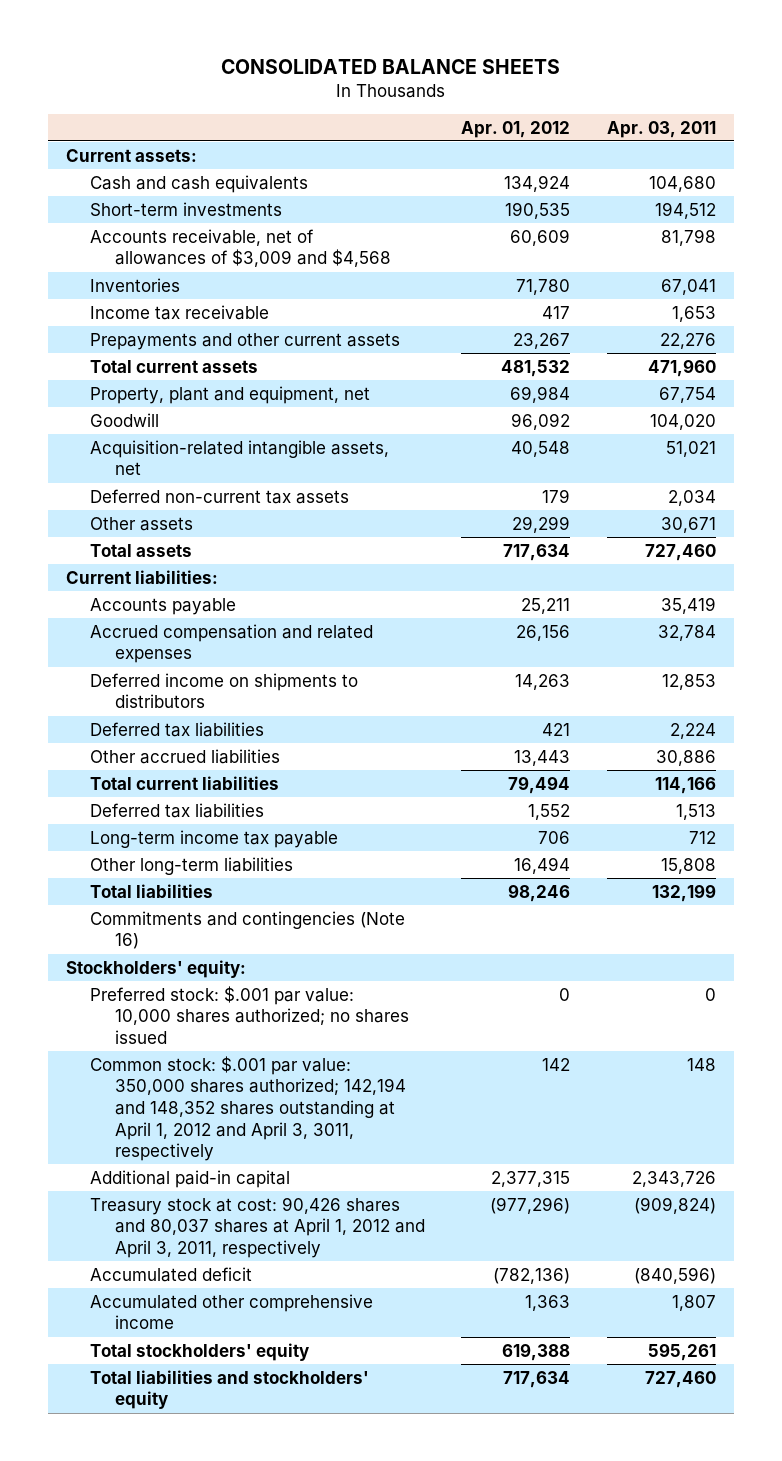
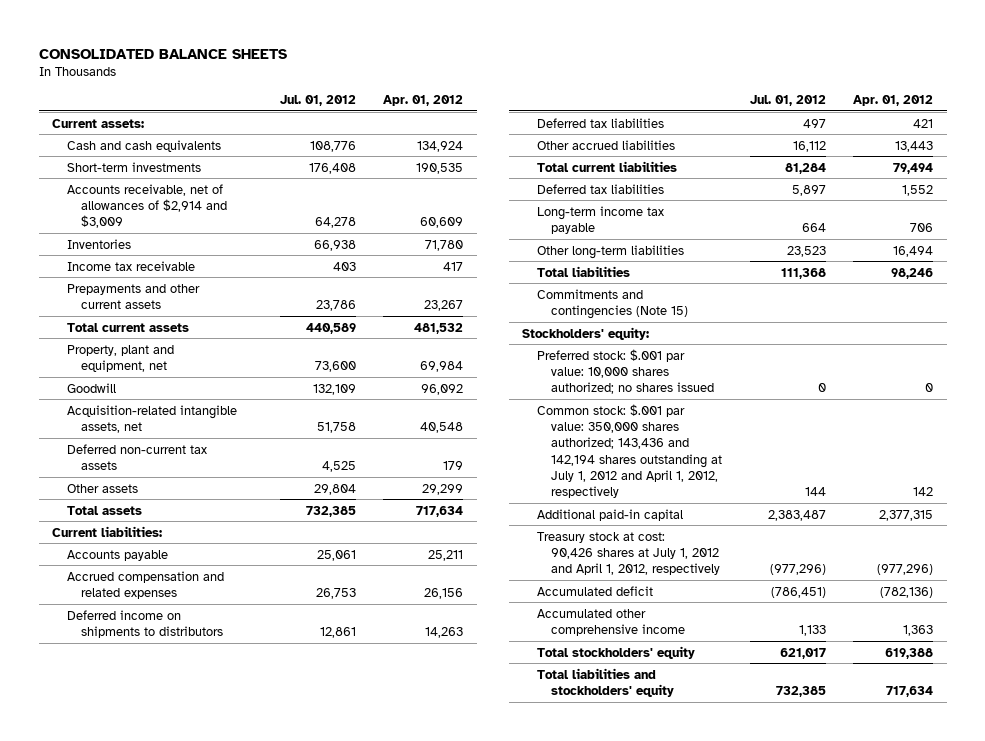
[606,120,716,138] Apr. 03, 2011 -> none
none -> [279,95,356,107] Jul. 01, 2012
[90,228,391,268] Accounts receivable, net of allowances of $3,009 and $4,568 -> [66,183,228,229] Accounts receivable, net of allowances of $2,914 and $3,009
[90,910,406,950] Commitments and contingencies (Note 16) -> [536,288,689,319] Commitments and contingencies (Note 15)
[90,1055,406,1162] Common stock: $.001 par value: 350,000 shares authorized; 142,194 and 148,352 shares outstanding at April 1, 2012 and April 3, 3011, respectively -> [536,403,723,499] Common stock: $.001 par value: 350,000 shares authorized; 143,436 and 142,194 shares outstanding at July 1, 2012 and April 1, 2012, respectively
[90,1196,425,1258] Treasury stock at cost: 90,426 shares and 80,037 shares at April 1, 2012 and April 3, 2011, respectively -> [536,531,721,576] Treasury stock at cost: 90,426 shares at July 1, 2012 and April 1, 2012, respectively

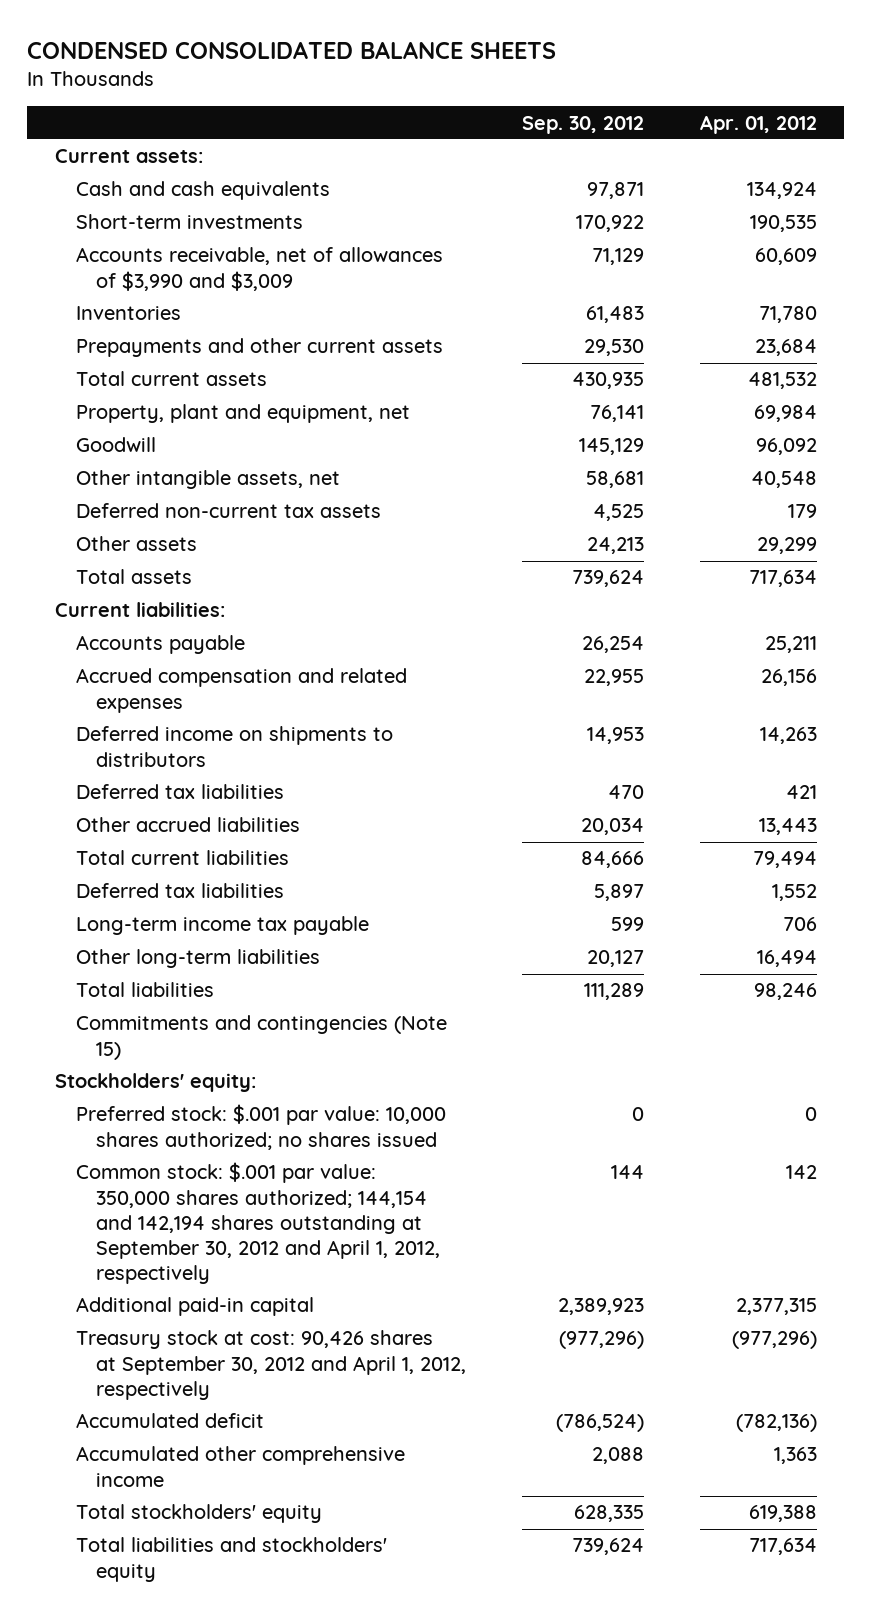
[38,48,287,59] CONSOLIDATED BALANCE SHEETS -> [27,40,557,59] CONDENSED CONSOLIDATED BALANCE SHEETS
[279,95,356,107] Jul. 01, 2012 -> none
none -> [522,115,645,134] Sep. 30, 2012
[66,183,228,229] Accounts receivable, net of allowances of $2,914 and $3,009 -> [75,247,443,291] Accounts receivable, net of allowances of $3,990 and $3,009
[66,260,195,271] Income tax receivable -> none
[424,299,464,311] 23,267 -> [754,339,817,357] 23,684
[66,404,237,433] Acquisition-related intangible assets, net -> [75,470,340,490] Other intangible assets, net
[536,403,723,499] Common stock: $.001 par value: 350,000 shares authorized; 143,436 and 142,194 shares outstanding at July 1, 2012 and April 1, 2012, respectively -> [75,1162,441,1285] Common stock: $.001 par value: 350,000 shares authorized; 144,154 and 142,194 shares outstanding at September 30, 2012 and April 1, 2012, respectively
[536,531,721,576] Treasury stock at cost: 90,426 shares at July 1, 2012 and April 1, 2012, respectively -> [75,1330,467,1400] Treasury stock at cost: 90,426 shares at September 30, 2012 and April 1, 2012, respectively

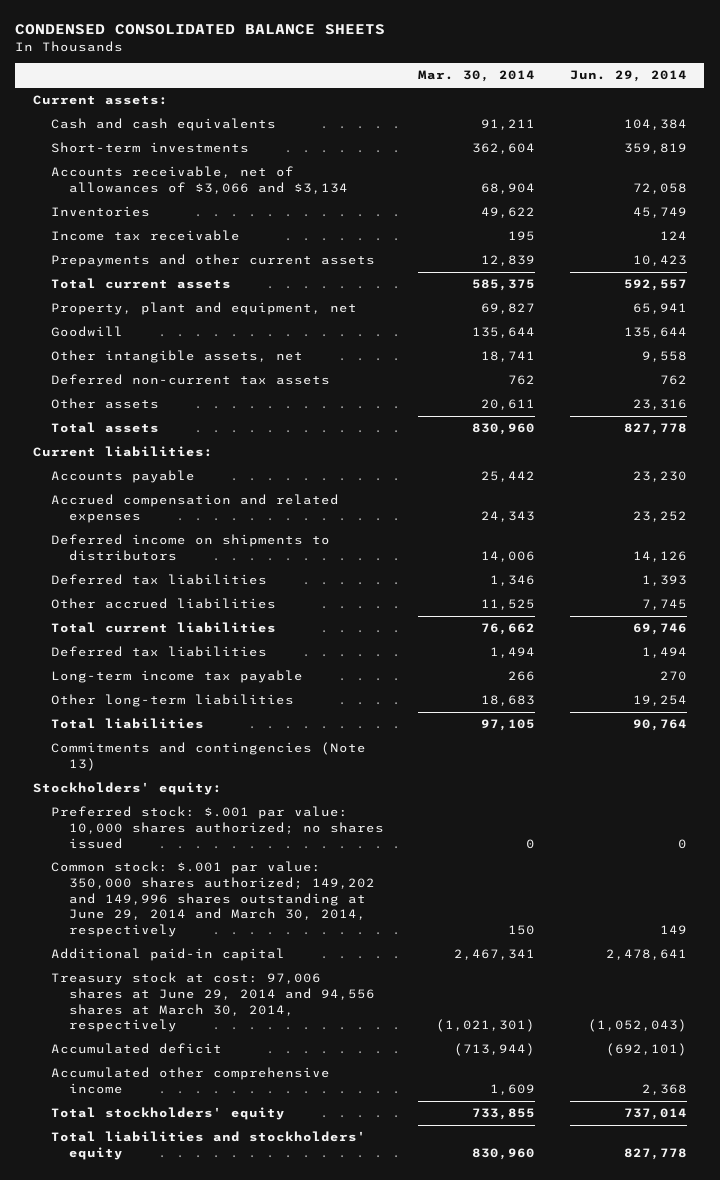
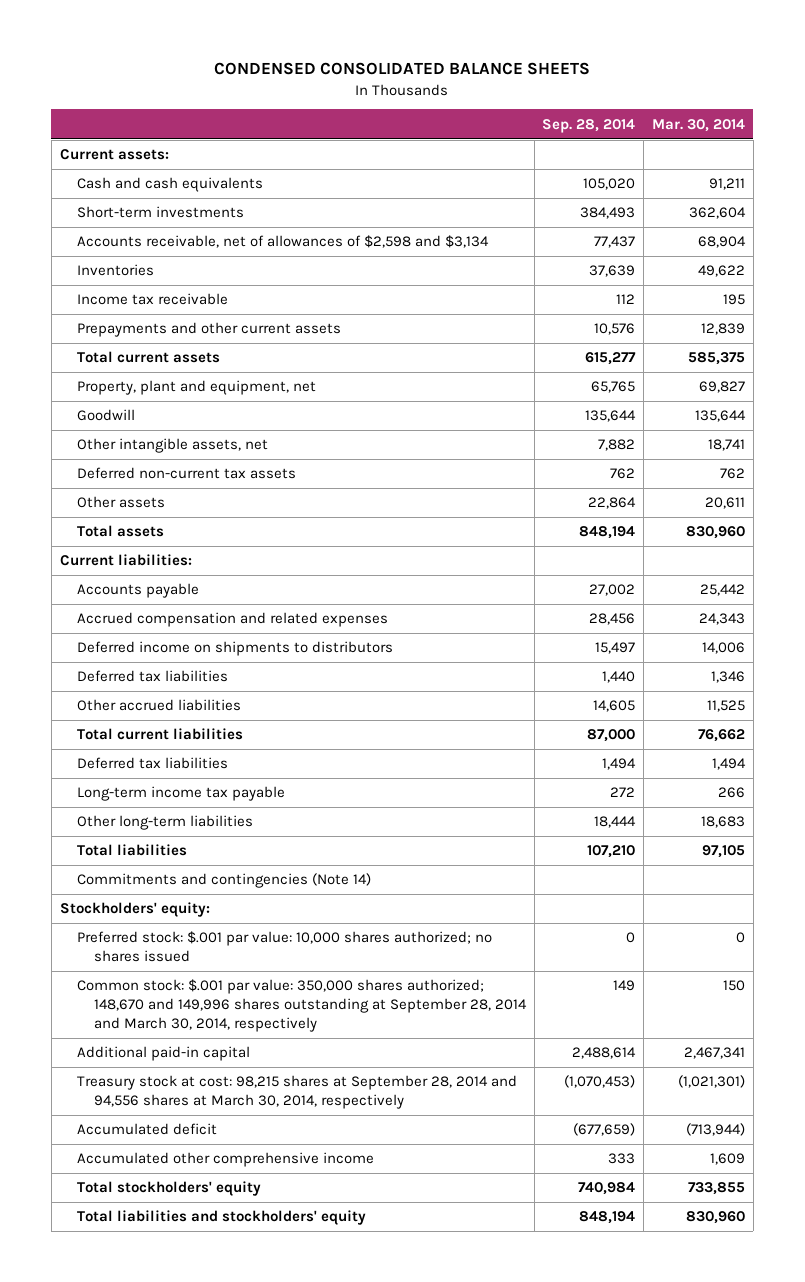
[570,70,688,83] Jun. 29, 2014 -> none
none -> [542,118,636,133] Sep. 28, 2014
[50,166,348,194] Accounts receivable, net of allowances of $3,066 and $3,134 -> [76,235,489,249] Accounts receivable, net of allowances of $2,598 and $3,134
[50,742,366,771] Commitments and contingencies (Note 13) -> [76,873,371,889] Commitments and contingencies (Note 14)
[50,861,375,937] Common stock: $.001 par value: 350,000 shares authorized; 149,202 and 149,996 shares outstanding at June 29, 2014 and March 30, 2014, respectively -> [76,979,527,1033] Common stock: $.001 par value: 350,000 shares authorized; 148,670 and 149,996 shares outstanding at September 28, 2014 and March 30, 2014, respectively
[50,972,375,1033] Treasury stock at cost: 97,006 shares at June 29, 2014 and 94,556 shares at March 30, 2014, respectively -> [76,1075,517,1110] Treasury stock at cost: 98,215 shares at September 28, 2014 and 94,556 shares at March 30, 2014, respectively

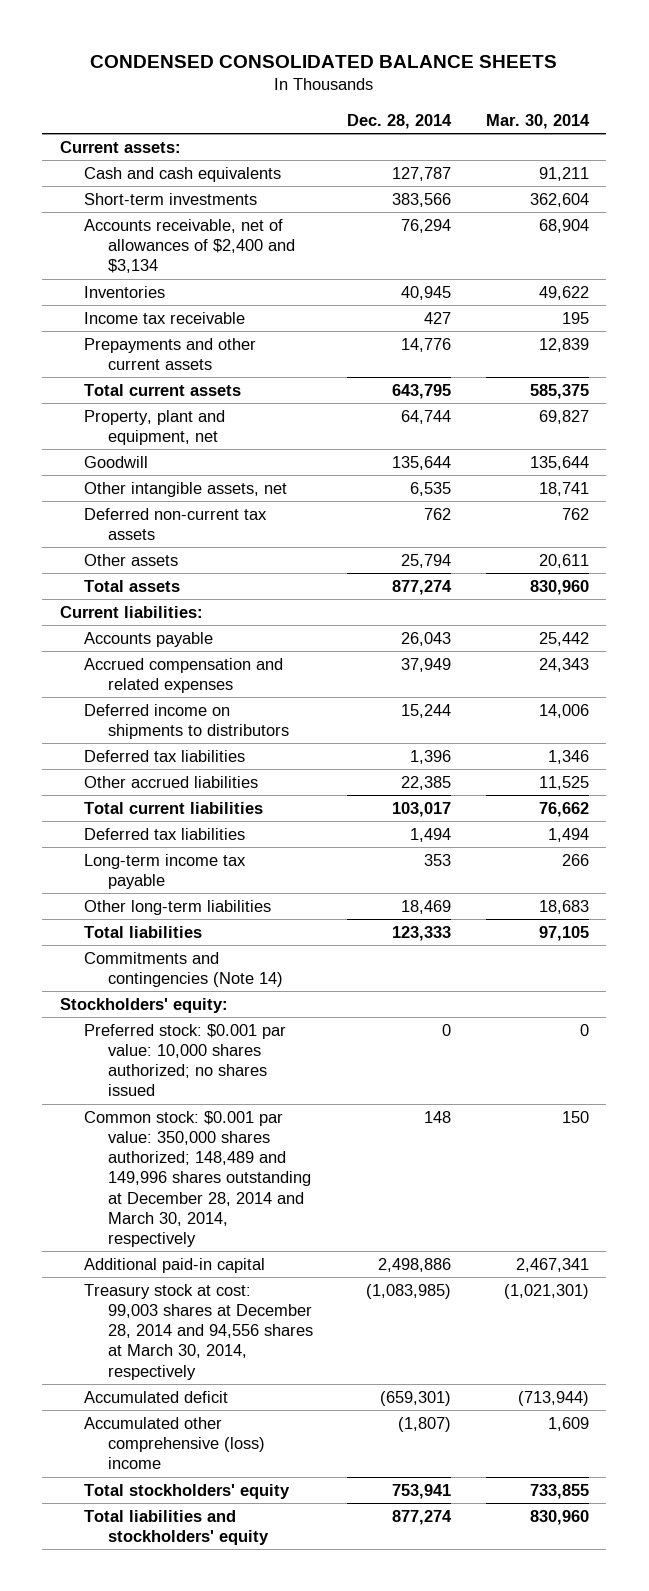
[542,118,636,133] Sep. 28, 2014 -> none
none -> [347,113,453,129] Dec. 28, 2014
[76,235,489,249] Accounts receivable, net of allowances of $2,598 and $3,134 -> [83,218,295,274] Accounts receivable, net of allowances of $2,400 and $3,134
[76,931,492,963] Preferred stock: $.001 par value: 10,000 shares authorized; no shares issued -> [83,1023,286,1097] Preferred stock: $0.001 par value: 10,000 shares authorized; no shares issued
[76,979,527,1033] Common stock: $.001 par value: 350,000 shares authorized; 148,670 and 149,996 shares outstanding at September 28, 2014 and March 30, 2014, respectively -> [83,1110,311,1248] Common stock: $0.001 par value: 350,000 shares authorized; 148,489 and 149,996 shares outstanding at December 28, 2014 and March 30, 2014, respectively
[76,1075,517,1110] Treasury stock at cost: 98,215 shares at September 28, 2014 and 94,556 shares at March 30, 2014, respectively -> [83,1283,313,1380] Treasury stock at cost: 99,003 shares at December 28, 2014 and 94,556 shares at March 30, 2014, respectively
[76,1152,374,1168] Accumulated other comprehensive income -> [83,1416,265,1470] Accumulated other comprehensive (loss) income

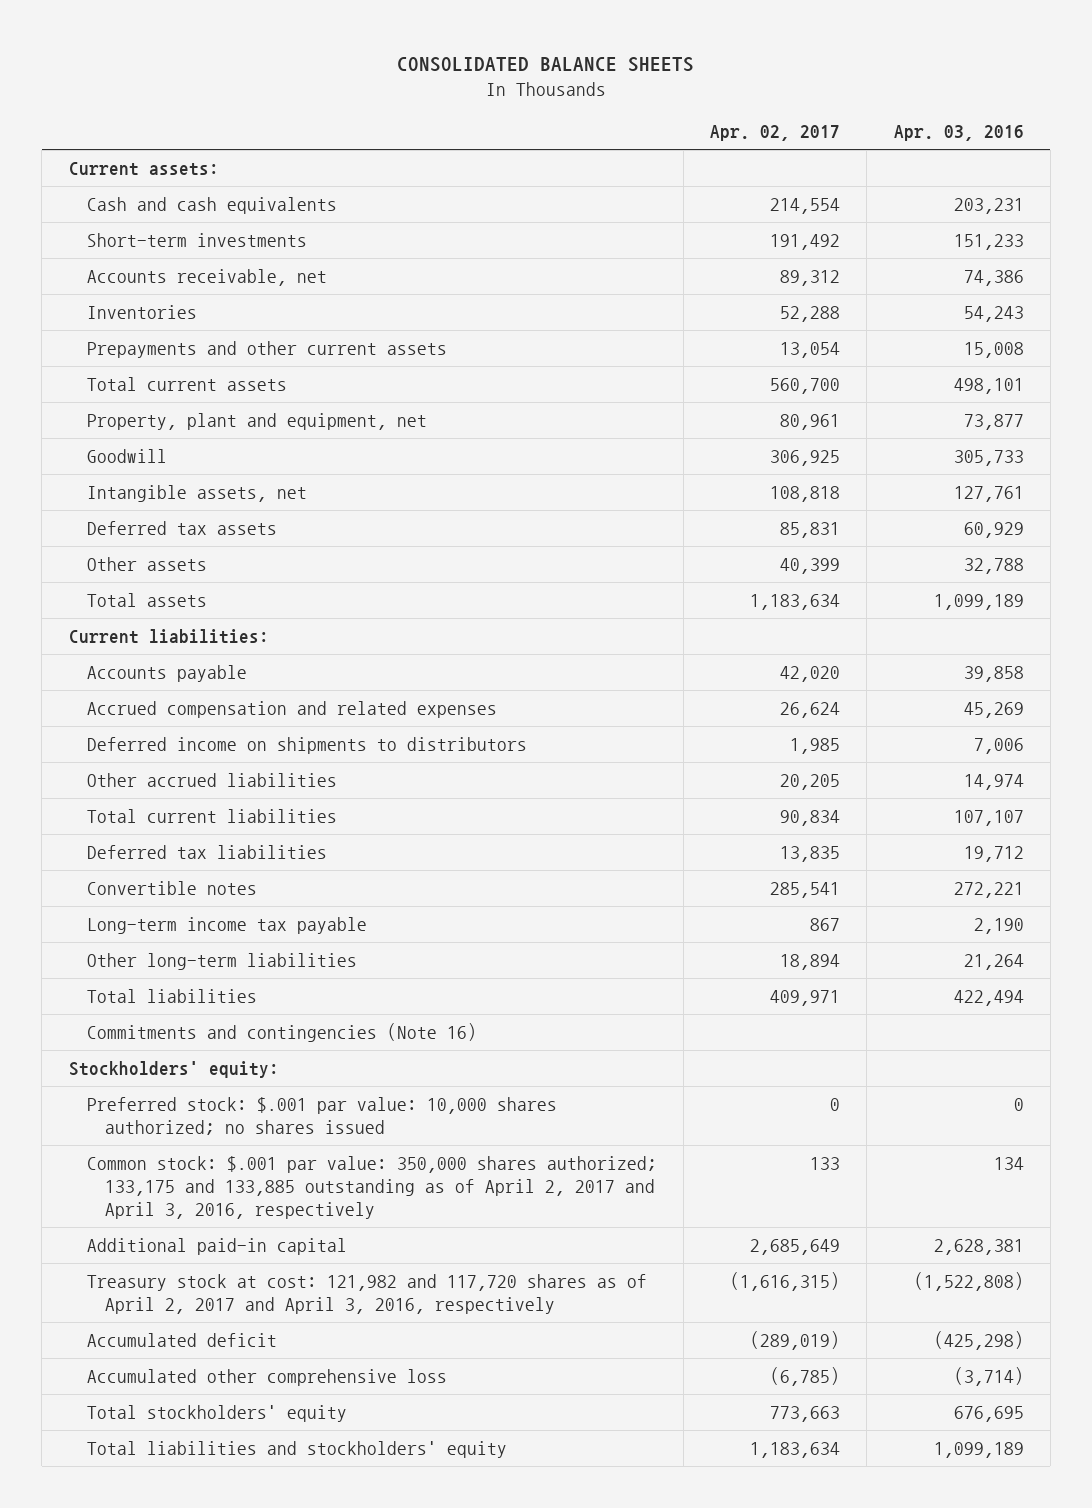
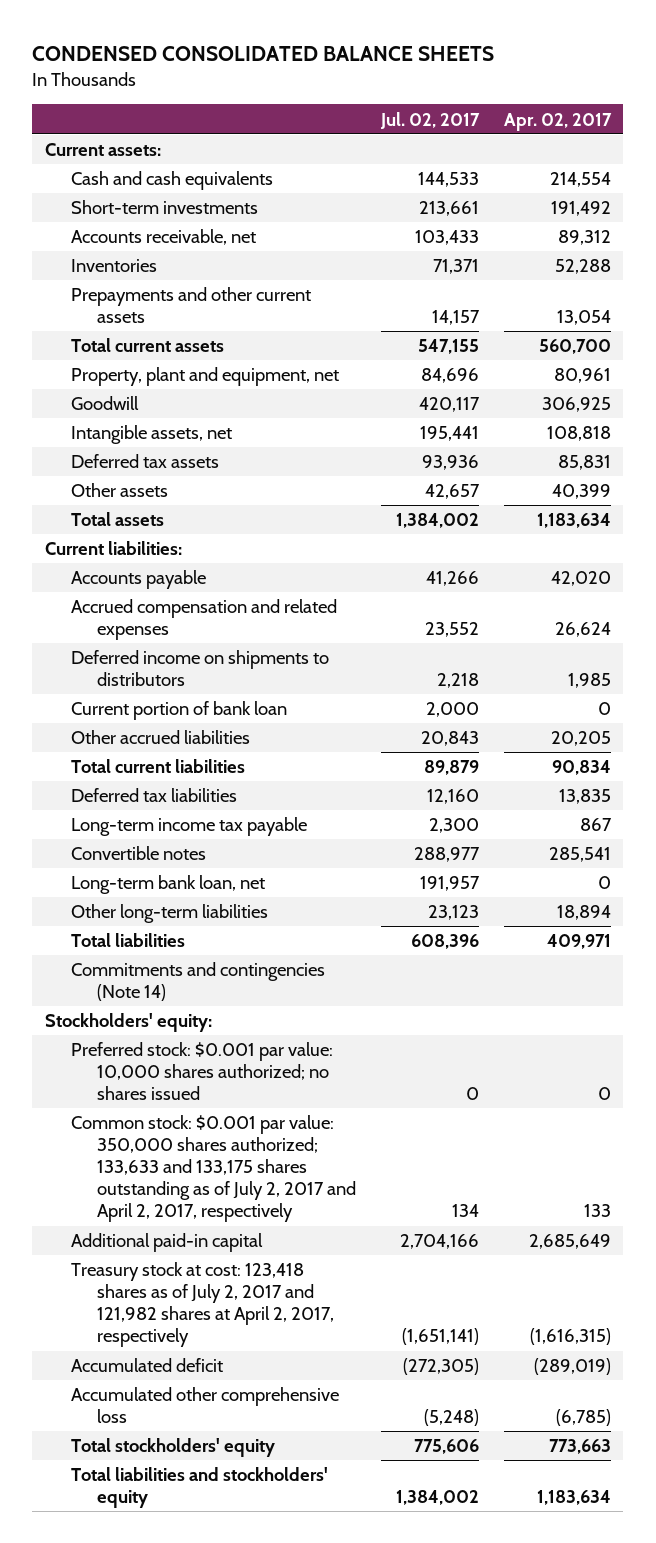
[397,57,695,73] CONSOLIDATED BALANCE SHEETS -> [32,46,495,62] CONDENSED CONSOLIDATED BALANCE SHEETS
[893,125,1024,142] Apr. 03, 2016 -> none
none -> [380,111,481,129] Jul. 02, 2017
none -> [71,701,288,721] Current portion of bank loan
[86,880,257,895] Convertible notes -> [71,846,207,861] Convertible notes
none -> [71,875,266,895] Long-term bank loan, net
[86,1022,477,1042] Commitments and contingencies (Note 16) -> [71,962,326,1002] Commitments and contingencies (Note 14)
[86,1096,557,1136] Preferred stock: $.001 par value: 10,000 shares authorized; no shares issued -> [71,1042,334,1101] Preferred stock: $0.001 par value: 10,000 shares authorized; no shares issued
[86,1155,657,1220] Common stock: $.001 par value: 350,000 shares authorized; 133,175 and 133,885 outstanding as of April 2, 2017 and April 3, 2016, respectively -> [71,1115,357,1223] Common stock: $0.001 par value: 350,000 shares authorized; 133,633 and 133,175 shares outstanding as of July 2, 2017 and April 2, 2017, respectively
[86,1273,647,1315] Treasury stock at cost: 121,982 and 117,720 shares as of April 2, 2017 and April 3, 2016, respectively -> [71,1262,335,1348] Treasury stock at cost: 123,418 shares as of July 2, 2017 and 121,982 shares at April 2, 2017, respectively

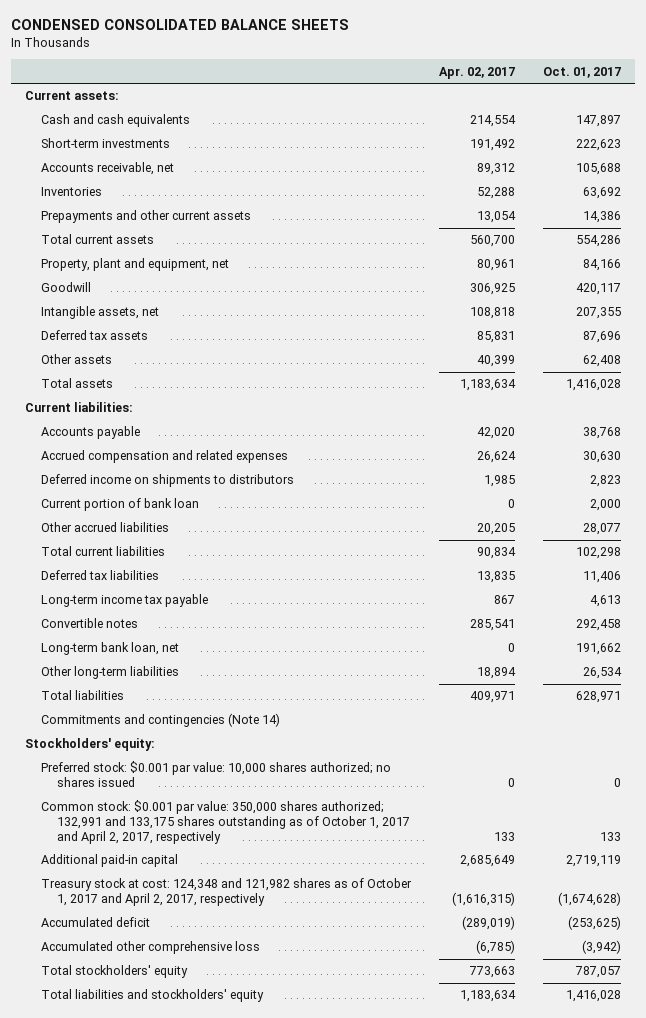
[380,111,481,129] Jul. 02, 2017 -> none
none -> [543,66,622,78] Oct. 01, 2017
[71,1115,357,1223] Common stock: $0.001 par value: 350,000 shares authorized; 133,633 and 133,175 shares outstanding as of July 2, 2017 and April 2, 2017, respectively -> [41,800,411,844] Common stock: $0.001 par value: 350,000 shares authorized; 132,991 and 133,175 shares outstanding as of October 1, 2017 and April 2, 2017, respectively
[71,1262,335,1348] Treasury stock at cost: 123,418 shares as of July 2, 2017 and 121,982 shares at April 2, 2017, respectively -> [41,878,413,907] Treasury stock at cost: 124,348 and 121,982 shares as of October 1, 2017 and April 2, 2017, respectively

